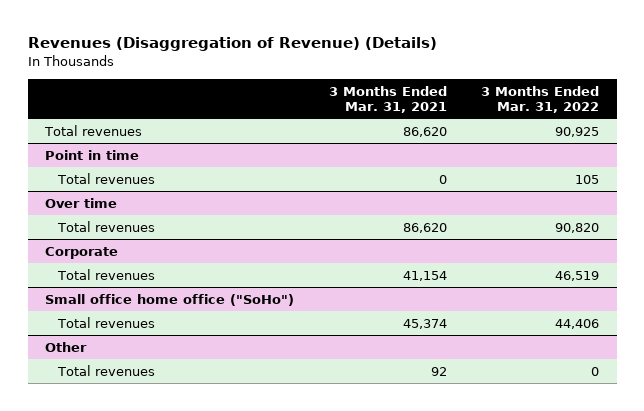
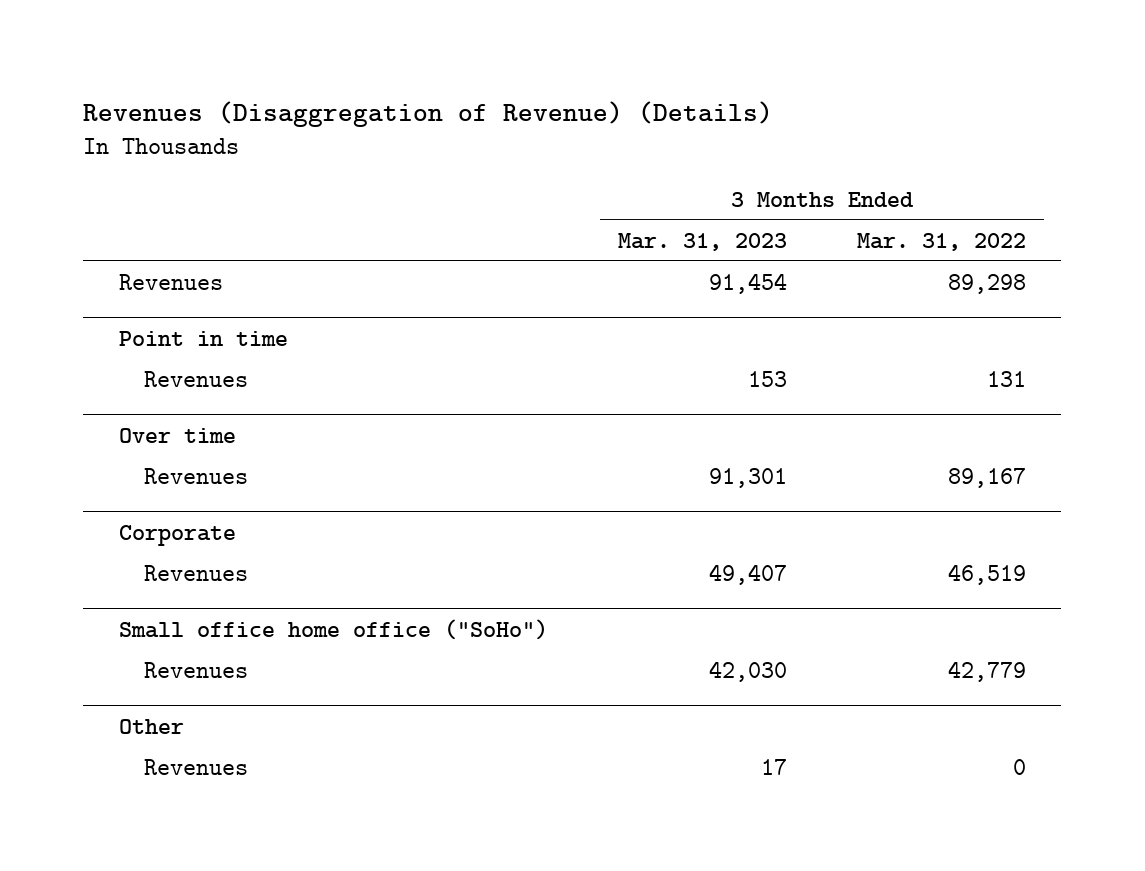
[328,85,447,114] 3 Months Ended Mar. 31, 2021 -> none
none -> [617,232,787,251] Mar. 31, 2023
[44,124,143,136] Total revenues -> [118,274,223,291] Revenues
[555,126,600,137] 90,925 -> [948,274,1027,295] 89,298
[56,172,155,184] Total revenues -> [143,371,248,388] Revenues
[575,174,600,184] 105 -> [987,371,1027,388] 131
[56,220,155,232] Total revenues -> [143,468,248,485] Revenues
[555,222,600,233] 90,820 -> [948,468,1027,489] 89,167
[56,268,155,280] Total revenues -> [143,565,248,582] Revenues
[56,316,155,328] Total revenues -> [143,662,248,679] Revenues
[555,318,600,329] 44,406 -> [948,661,1027,683] 42,779
[56,364,155,376] Total revenues -> [143,759,248,776] Revenues

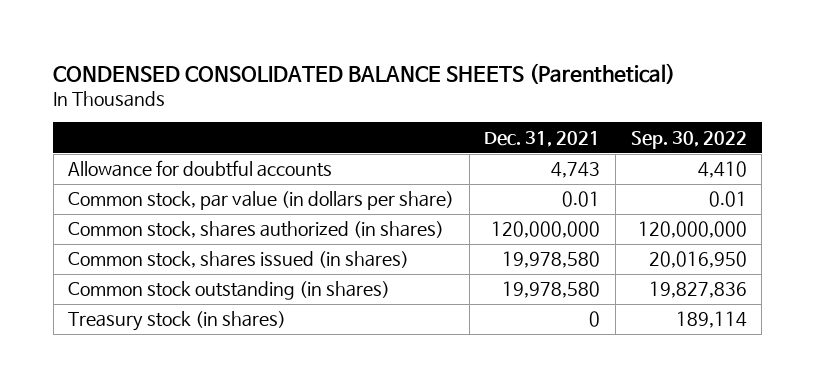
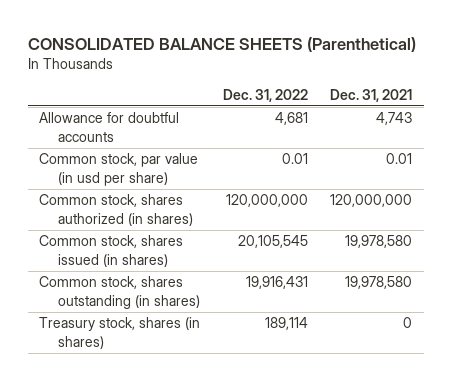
[53,62,676,84] CONDENSED CONSOLIDATED BALANCE SHEETS (Parenthetical) -> [27,36,416,52] CONSOLIDATED BALANCE SHEETS (Parenthetical)
[630,130,747,149] Sep. 30, 2022 -> none
none -> [222,88,308,102] Dec. 31, 2022
[68,191,455,211] Common stock, par value (in dollars per share) -> [38,153,198,186] Common stock, par value (in usd per share)
[68,281,391,301] Common stock outstanding (in shares) -> [38,276,200,309] Common stock, shares outstanding (in shares)
[68,311,287,332] Treasury stock (in shares) -> [38,317,200,349] Treasury stock, shares (in shares)

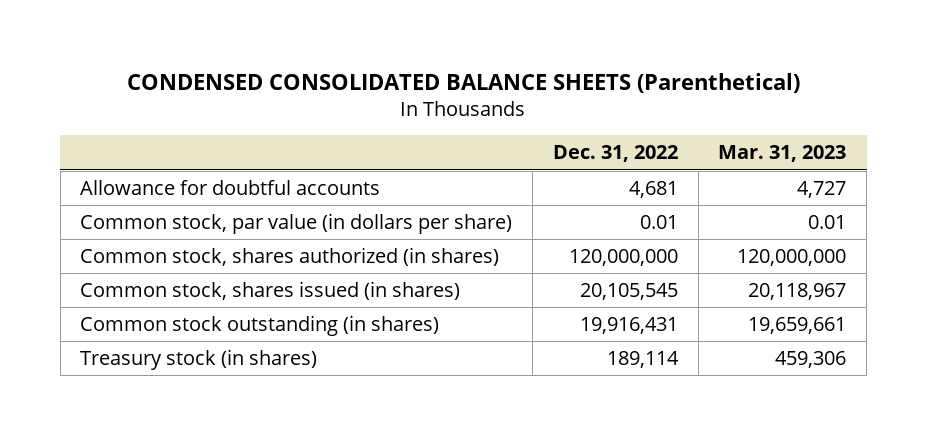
[27,36,416,52] CONSOLIDATED BALANCE SHEETS (Parenthetical) -> [127,73,801,94] CONDENSED CONSOLIDATED BALANCE SHEETS (Parenthetical)
[330,88,413,102] Dec. 31, 2021 -> none
none -> [718,145,847,163] Mar. 31, 2023
[38,153,198,186] Common stock, par value (in usd per share) -> [80,212,513,234] Common stock, par value (in dollars per share)
[38,276,200,309] Common stock, shares outstanding (in shares) -> [80,314,440,336] Common stock outstanding (in shares)
[38,317,200,349] Treasury stock, shares (in shares) -> [80,348,318,370] Treasury stock (in shares)

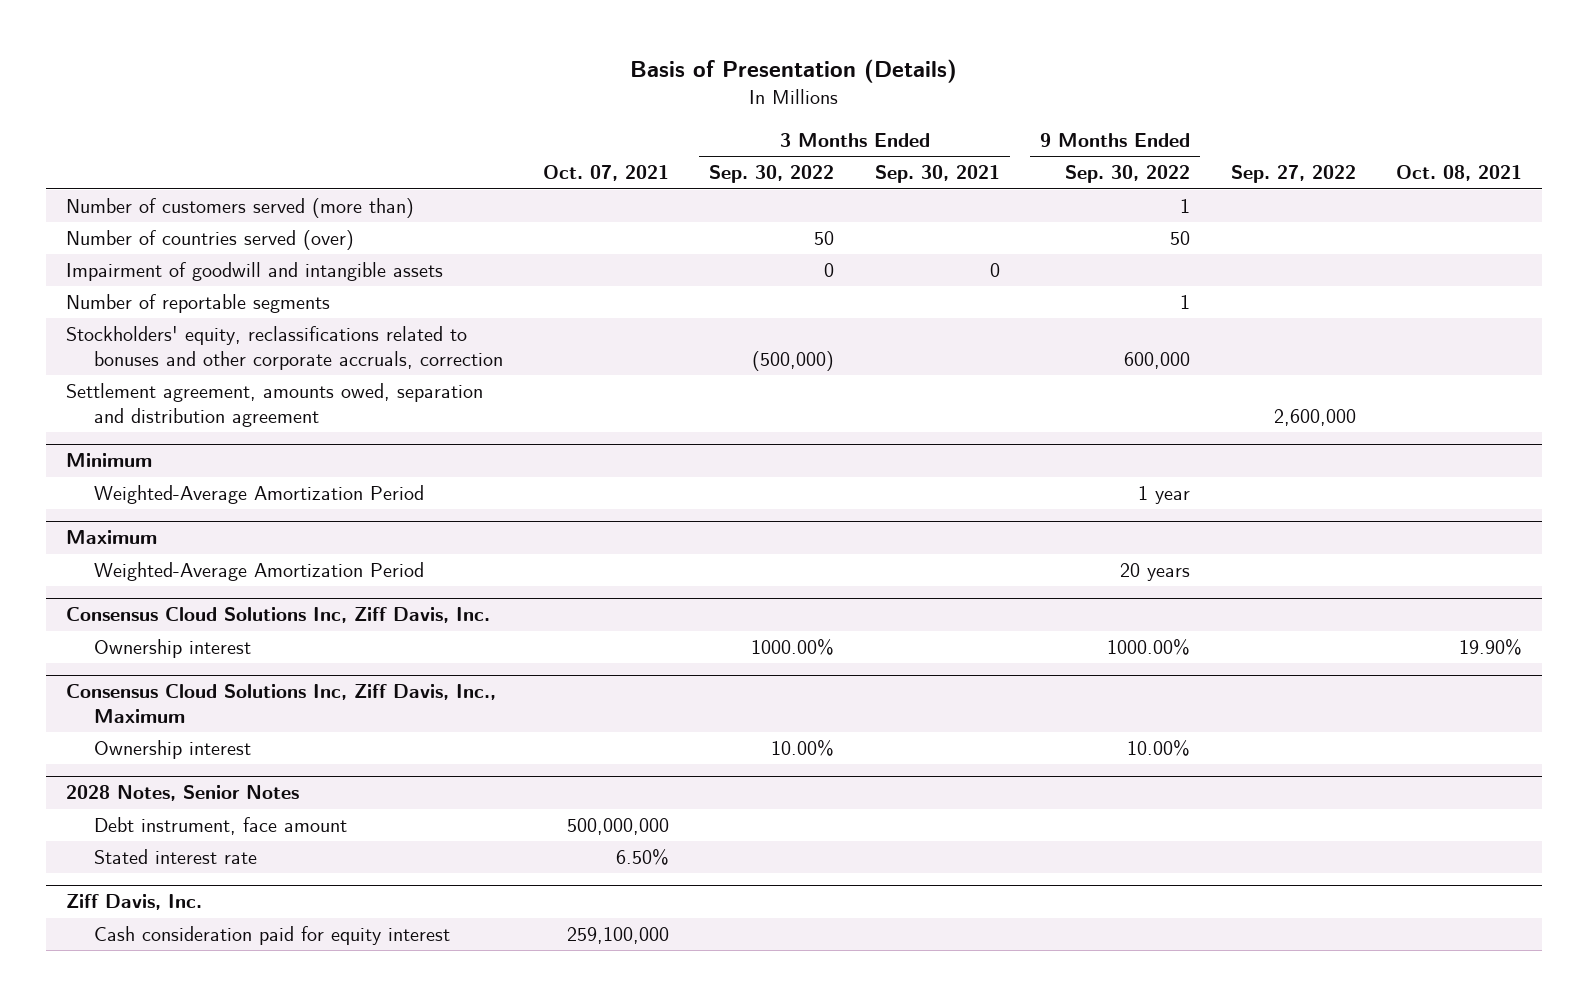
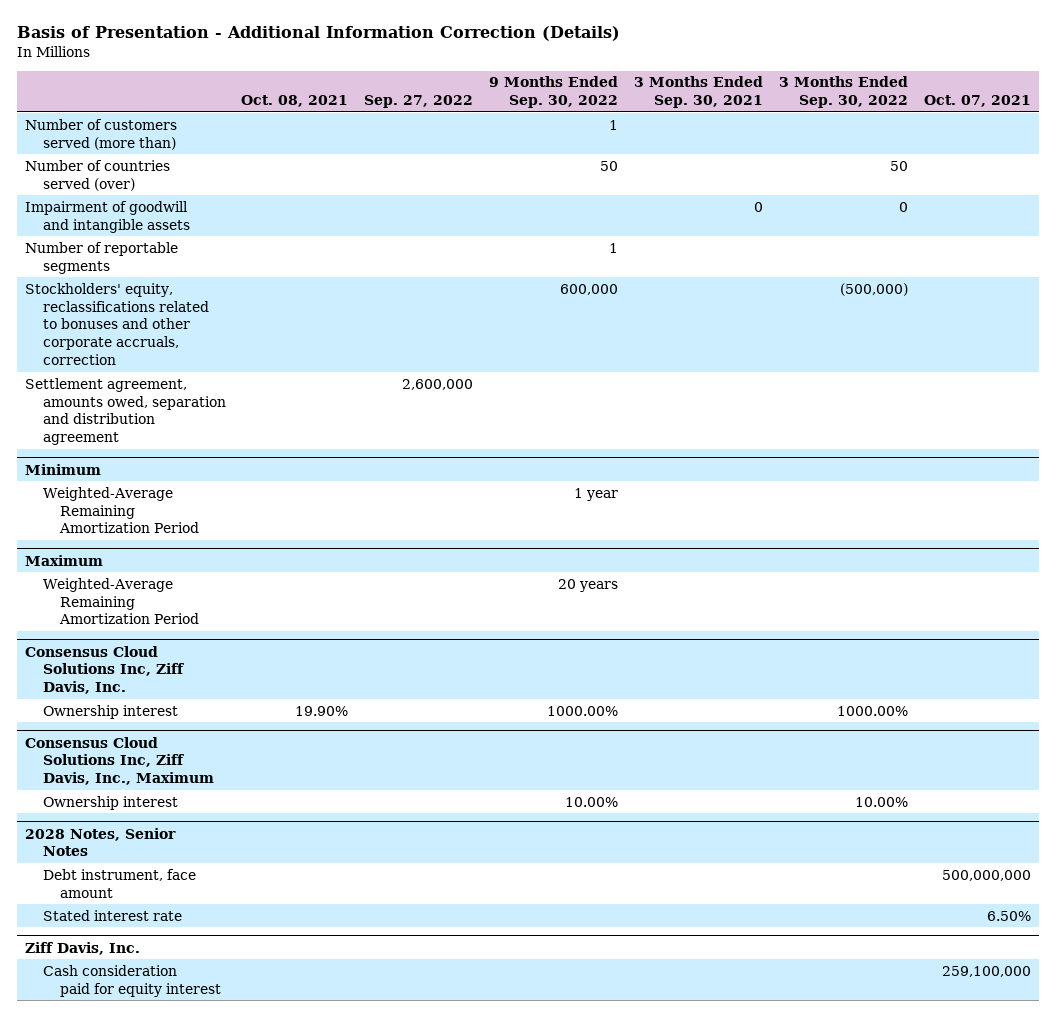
[630,58,958,83] Basis of Presentation (Details) -> [16,26,620,42] Basis of Presentation - Additional Information Correction (Details)
[93,485,424,505] Weighted-Average Amortization Period -> [42,486,200,534] Weighted-Average Remaining Amortization Period
[93,562,424,582] Weighted-Average Amortization Period -> [42,577,200,625] Weighted-Average Remaining Amortization Period

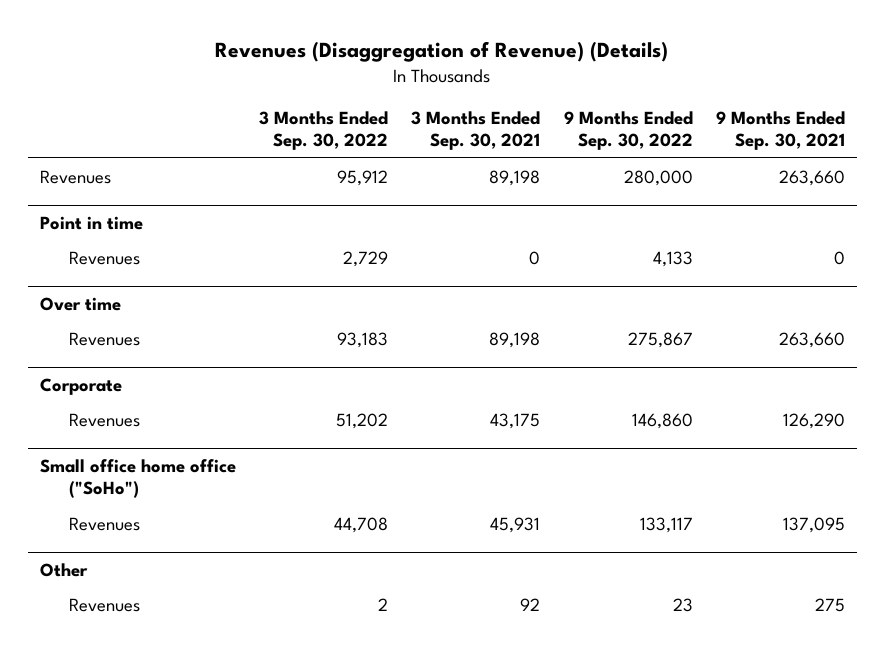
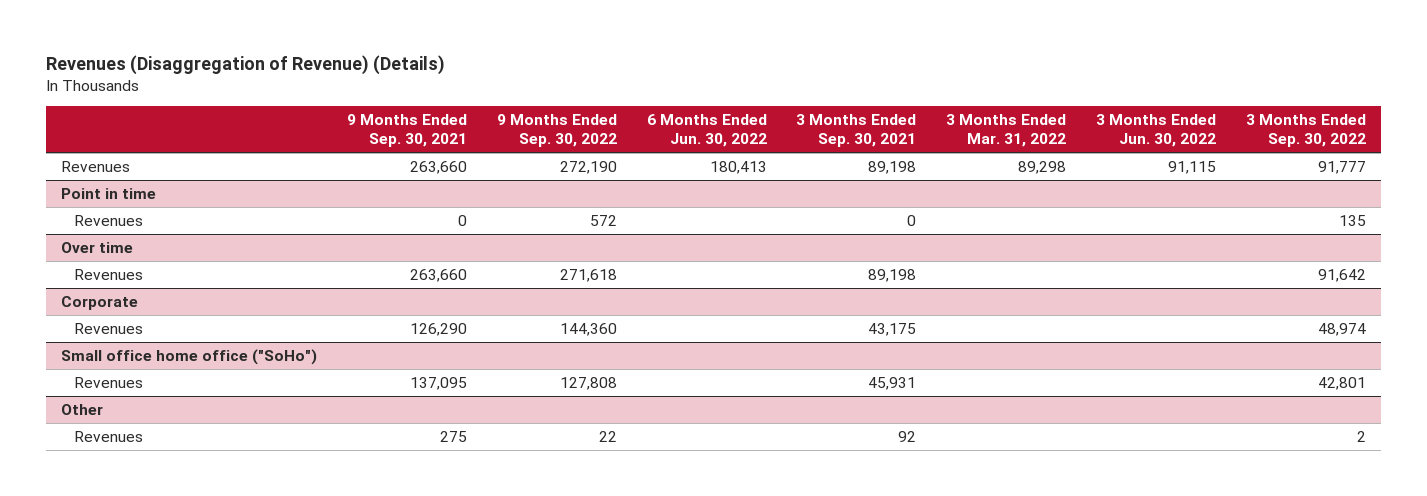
none -> [646,113,767,148] 6 Months Ended Jun. 30, 2022
none -> [946,113,1067,148] 3 Months Ended Mar. 31, 2022
none -> [1096,113,1217,148] 3 Months Ended Jun. 30, 2022
[336,169,388,186] 95,912 -> [1318,160,1367,174] 91,777
[623,169,693,186] 280,000 -> [559,160,617,174] 272,190
[342,250,388,267] 2,729 -> [1339,214,1367,226] 135
[652,250,693,267] 4,133 -> [589,214,617,226] 572
[336,331,388,348] 93,183 -> [1318,268,1367,282] 91,642
[627,331,693,348] 275,867 -> [559,268,617,282] 271,618
[335,412,388,429] 51,202 -> [1318,322,1367,336] 48,974
[631,412,693,429] 146,860 -> [559,322,617,336] 144,360
[333,516,388,533] 44,708 -> [1318,376,1367,390] 42,801
[639,516,693,533] 133,117 -> [559,376,617,390] 127,808
[672,597,693,612] 23 -> [598,430,617,442] 22

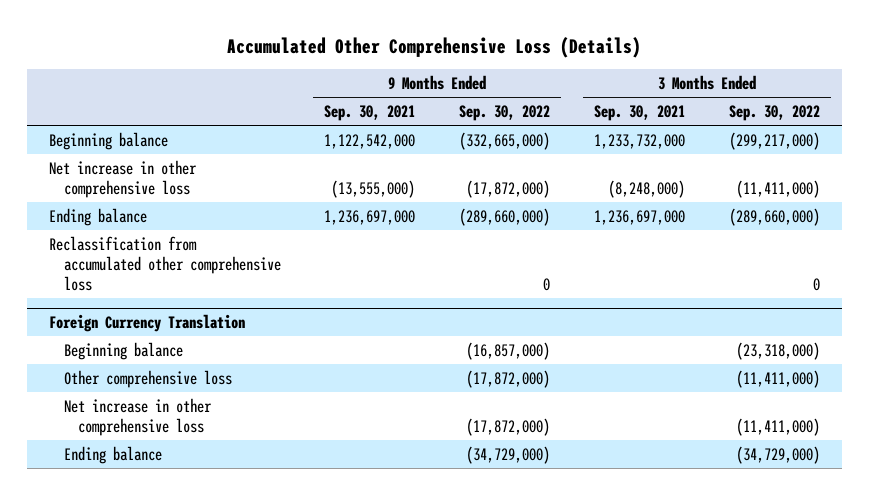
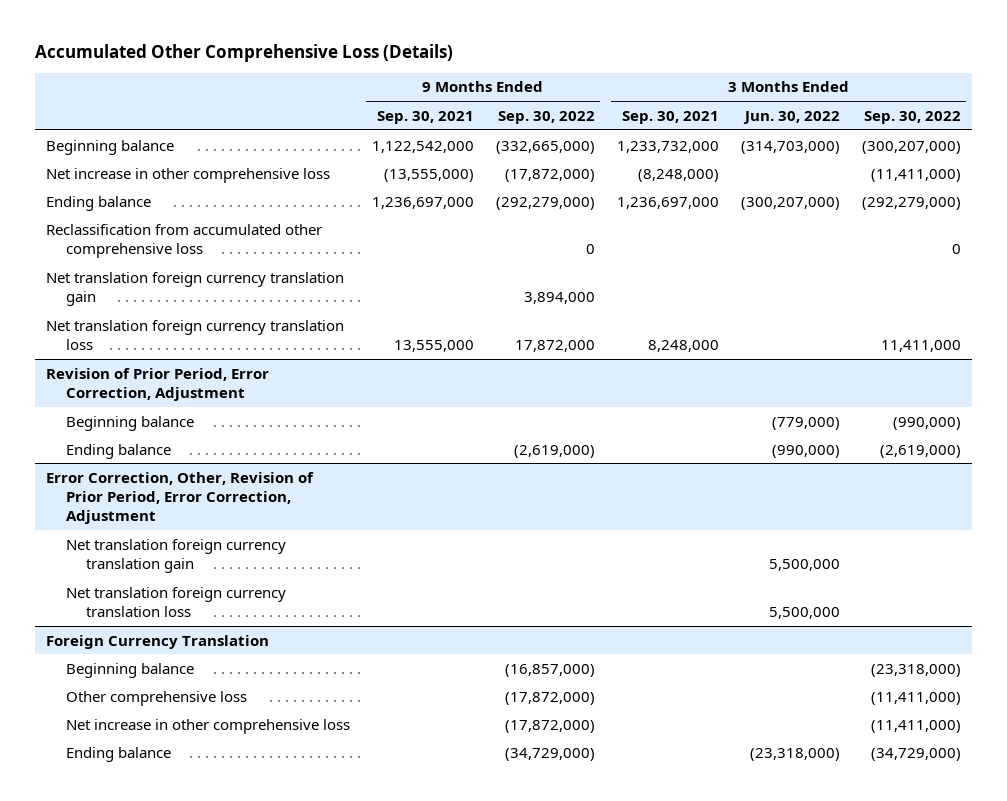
none -> [742,110,840,124] Jun. 30, 2022
[729,131,821,150] (299,217,000) -> [861,140,961,154] (300,207,000)
[459,207,551,226] (289,660,000) -> [495,196,595,210] (292,279,000)
[729,207,821,226] (289,660,000) -> [861,196,961,210] (292,279,000)
none -> [45,271,344,306] Net translation foreign currency translation gain
none -> [45,319,344,350] Net translation foreign currency translation loss
none -> [45,367,269,401] Revision of Prior Period, Error Correction, Adjustment
none -> [65,415,194,431] Beginning balance
none -> [65,443,171,459] Ending balance
none -> [45,471,314,524] Error Correction, Other, Revision of Prior Period, Error Correction, Adjustment
none -> [65,538,286,573] Net translation foreign currency translation gain
none -> [65,586,286,617] Net translation foreign currency translation loss

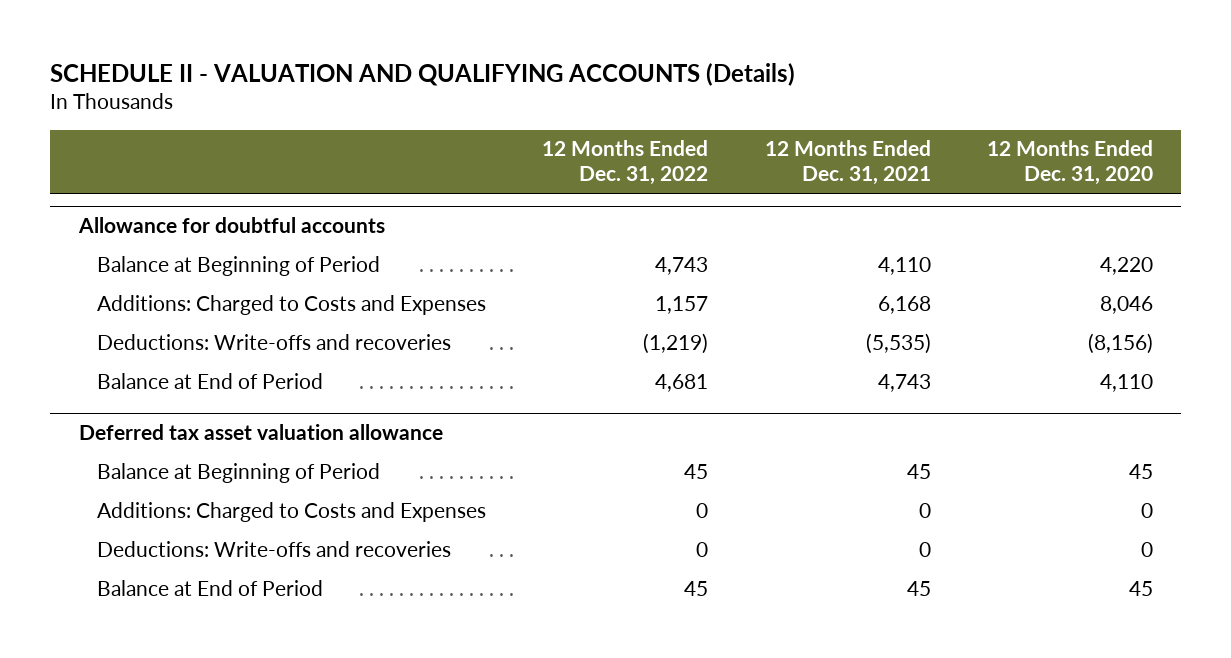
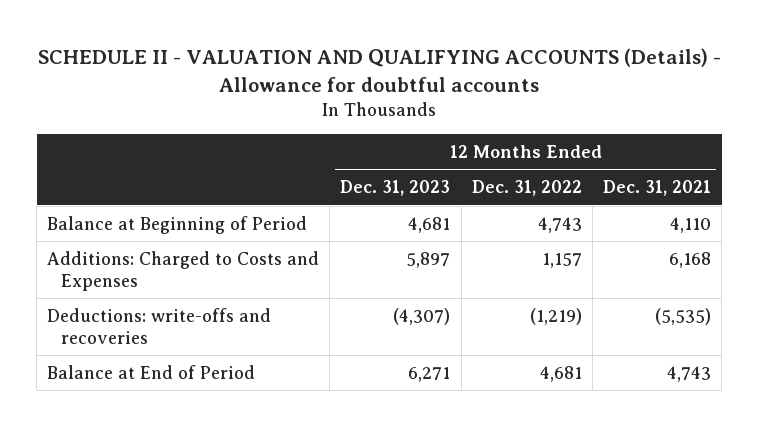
[50,62,796,86] SCHEDULE II - VALUATION AND QUALIFYING ACCOUNTS (Details) -> [38,48,722,93] SCHEDULE II - VALUATION AND QUALIFYING ACCOUNTS (Details) - Allowance for doubtful accounts
[986,140,1153,186] 12 Months Ended Dec. 31, 2020 -> none
none -> [340,180,451,197] Dec. 31, 2023
[77,217,385,234] Allowance for doubtful accounts -> none
[96,333,451,350] Deductions: Write-offs and recoveries -> [47,307,272,345] Deductions: write-offs and recoveries
[78,424,443,441] Deferred tax asset valuation allowance -> none
[96,462,380,483] Balance at Beginning of Period -> none
[96,501,486,522] Additions: Charged to Costs and Expenses -> none
[96,540,451,557] Deductions: Write-offs and recoveries -> none
[96,579,323,596] Balance at End of Period -> none

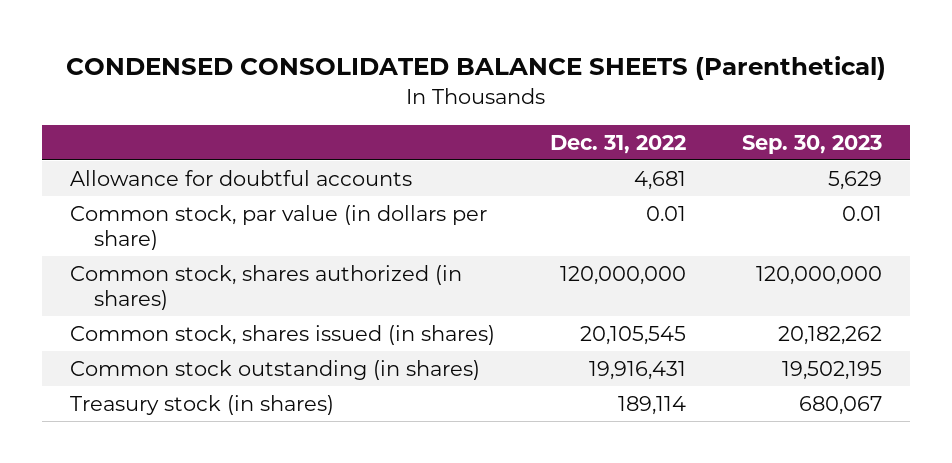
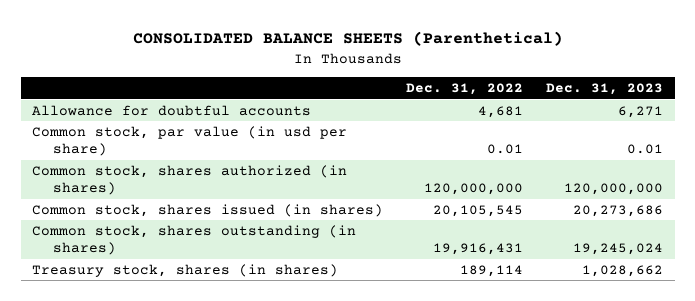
[65,56,886,81] CONDENSED CONSOLIDATED BALANCE SHEETS (Parenthetical) -> [132,31,563,47] CONSOLIDATED BALANCE SHEETS (Parenthetical)
[742,134,883,154] Sep. 30, 2023 -> none
none -> [546,83,664,96] Dec. 31, 2023
[69,204,487,251] Common stock, par value (in dollars per share) -> [32,125,348,157] Common stock, par value (in usd per share)
[69,359,480,380] Common stock outstanding (in shares) -> [32,224,357,256] Common stock, shares outstanding (in shares)
[69,394,334,415] Treasury stock (in shares) -> [32,263,339,277] Treasury stock, shares (in shares)

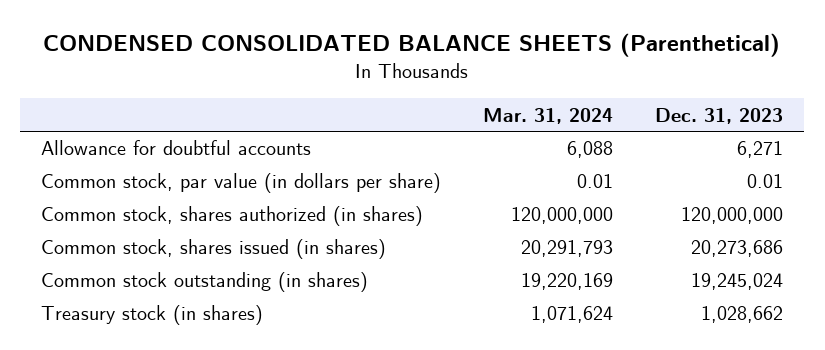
[132,31,563,47] CONSOLIDATED BALANCE SHEETS (Parenthetical) -> [43,33,781,58] CONDENSED CONSOLIDATED BALANCE SHEETS (Parenthetical)
[406,83,524,96] Dec. 31, 2022 -> none
none -> [483,107,614,124] Mar. 31, 2024
[32,125,348,157] Common stock, par value (in usd per share) -> [41,173,442,194] Common stock, par value (in dollars per share)
[32,224,357,256] Common stock, shares outstanding (in shares) -> [41,272,369,293] Common stock outstanding (in shares)
[32,263,339,277] Treasury stock, shares (in shares) -> [41,305,264,326] Treasury stock (in shares)

